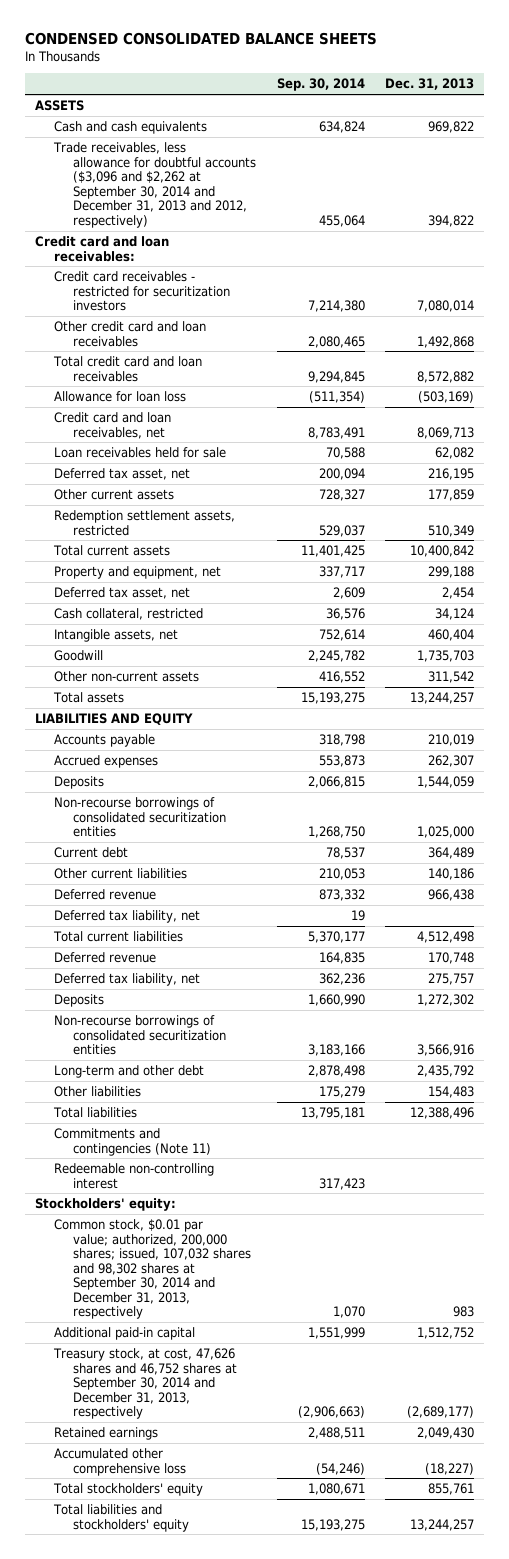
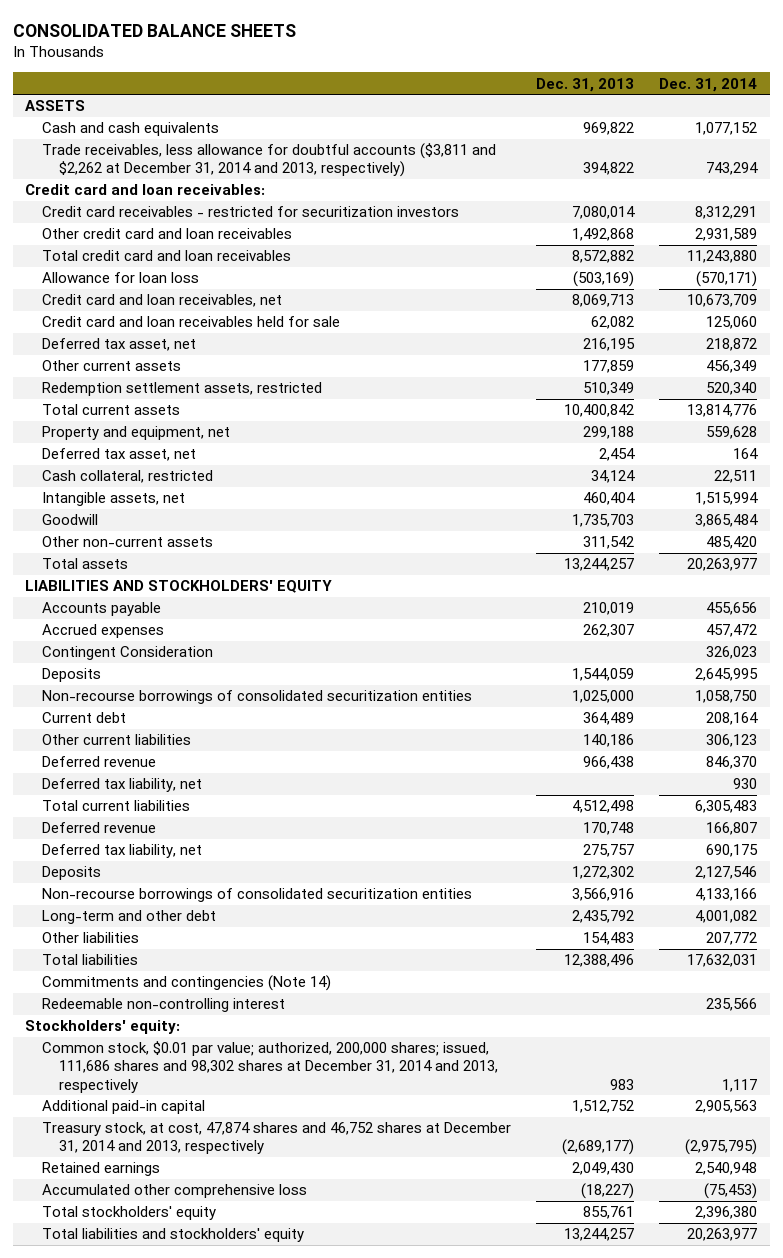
[24,32,377,46] CONDENSED CONSOLIDATED BALANCE SHEETS -> [12,23,296,37] CONSOLIDATED BALANCE SHEETS
[276,78,365,92] Sep. 30, 2014 -> none
none -> [659,77,758,92] Dec. 31, 2014
[53,141,257,228] Trade receivables, less allowance for doubtful accounts ($3,096 and $2,262 at September 30, 2014 and December 31, 2013 and 2012, respectively) -> [42,143,497,178] Trade receivables, less allowance for doubtful accounts ($3,811 and $2,262 at December 31, 2014 and 2013, respectively)
[54,446,227,458] Loan receivables held for sale -> [42,316,341,328] Credit card and loan receivables held for sale
[35,712,194,725] LIABILITIES AND EQUITY -> [25,580,333,594] LIABILITIES AND STOCKHOLDERS' EQUITY
none -> [42,646,214,661] Contingent Consideration
[54,1127,212,1156] Commitments and contingencies (Note 11) -> [42,975,332,992] Commitments and contingencies (Note 14)
[54,1218,252,1320] Common stock, $0.01 par value; authorized, 200,000 shares; issued, 107,032 shares and 98,302 shares at September 30, 2014 and December 31, 2013, respectively -> [42,1041,499,1093] Common stock, $0.01 par value; authorized, 200,000 shares; issued, 111,686 shares and 98,302 shares at December 31, 2014 and 2013, respectively
[53,1347,238,1420] Treasury stock, at cost, 47,626 shares and 46,752 shares at September 30, 2014 and December 31, 2013, respectively -> [42,1122,512,1155] Treasury stock, at cost, 47,874 shares and 46,752 shares at December 31, 2014 and 2013, respectively

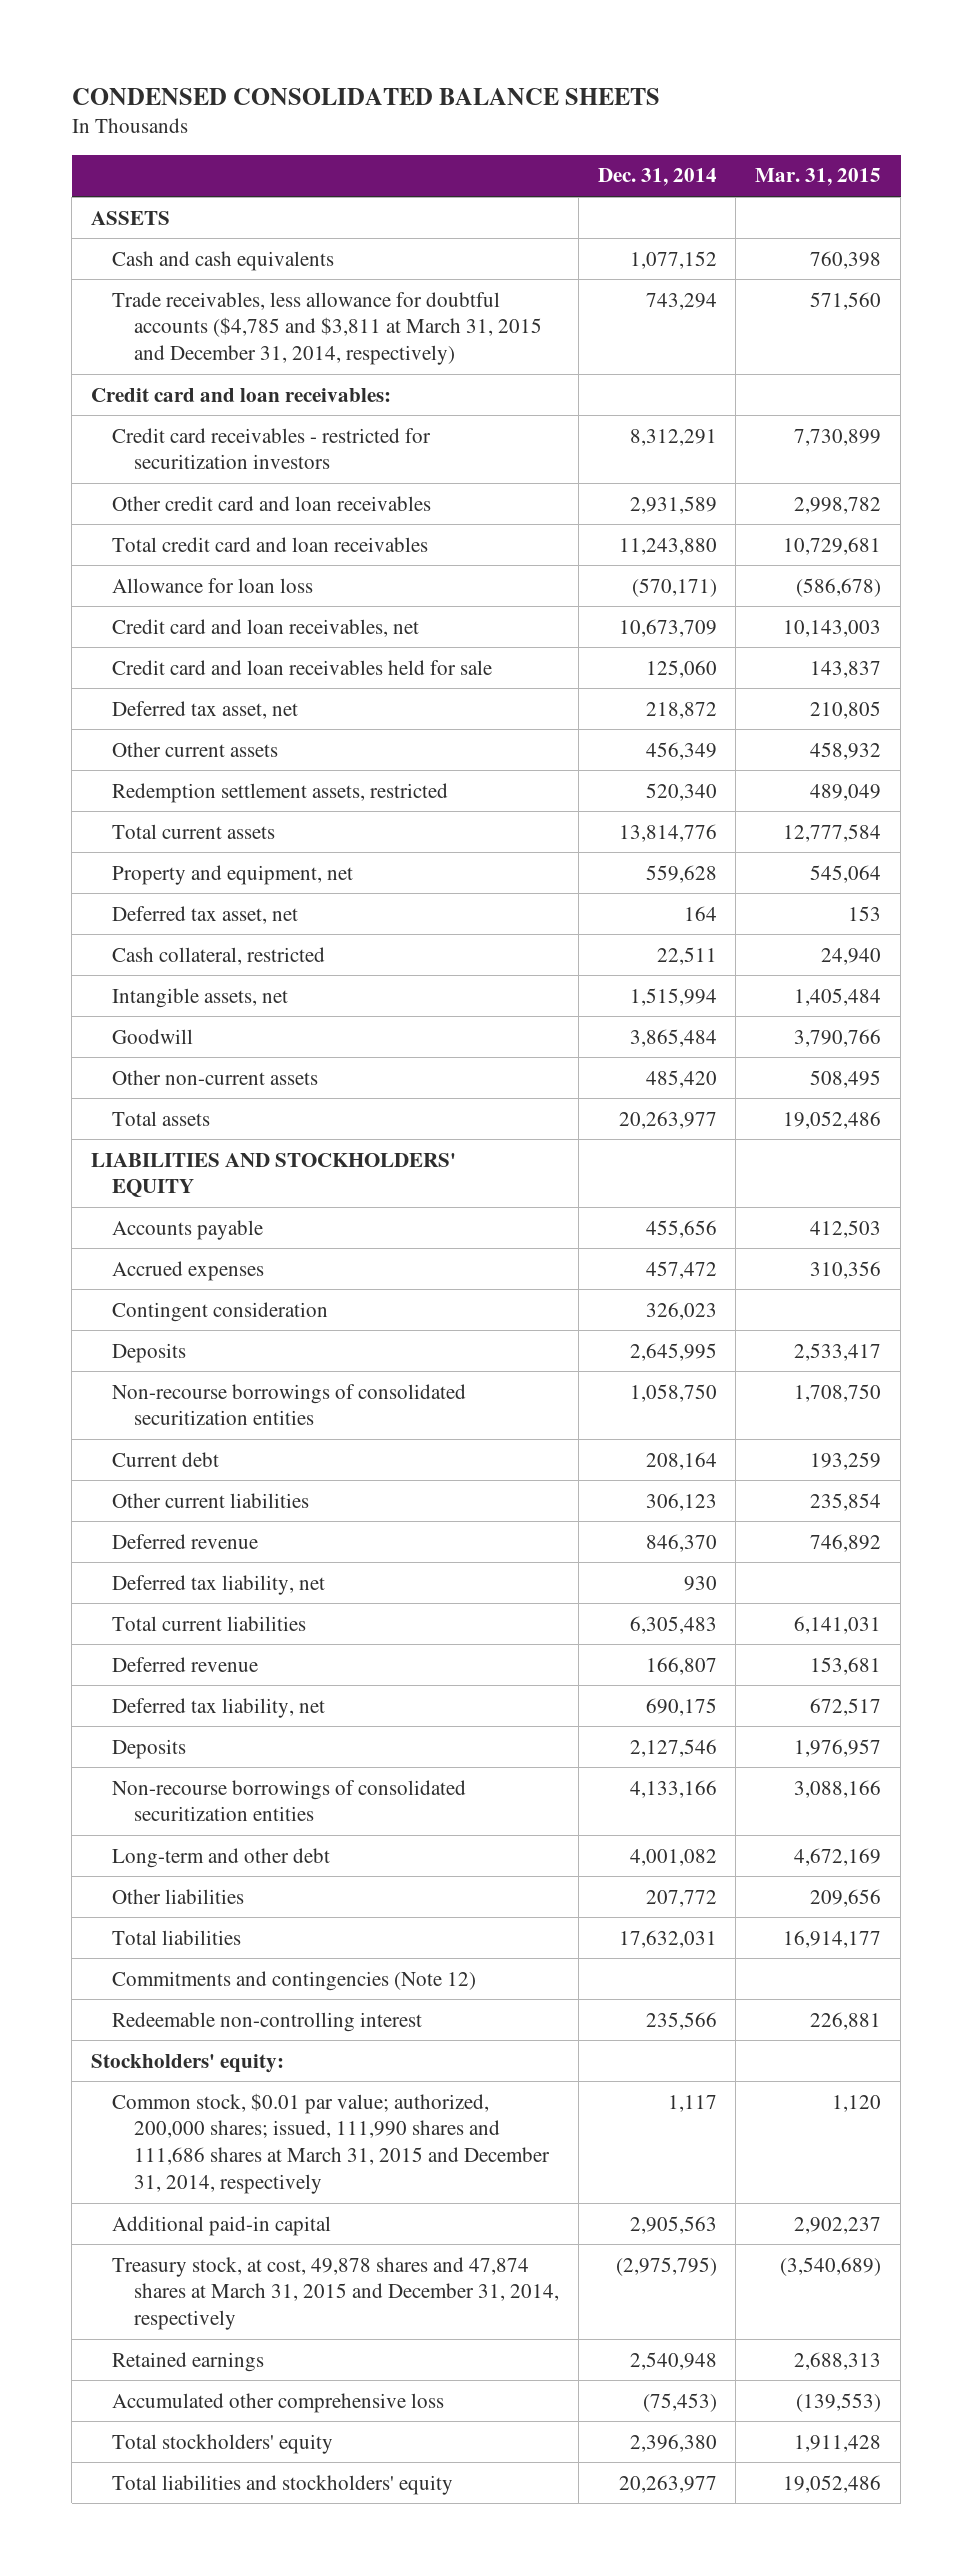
[12,23,296,37] CONSOLIDATED BALANCE SHEETS -> [71,87,660,105] CONDENSED CONSOLIDATED BALANCE SHEETS
[536,77,635,92] Dec. 31, 2013 -> none
none -> [755,168,882,187] Mar. 31, 2015
[42,143,497,178] Trade receivables, less allowance for doubtful accounts ($3,811 and $2,262 at December 31, 2014 and 2013, respectively) -> [112,291,542,366] Trade receivables, less allowance for doubtful accounts ($4,785 and $3,811 at March 31, 2015 and December 31, 2014, respectively)
[42,646,214,661] Contingent Consideration -> [112,1301,329,1322] Contingent consideration
[42,975,332,992] Commitments and contingencies (Note 14) -> [112,1970,477,1991] Commitments and contingencies (Note 12)
[42,1041,499,1093] Common stock, $0.01 par value; authorized, 200,000 shares; issued, 111,686 shares and 98,302 shares at December 31, 2014 and 2013, respectively -> [112,2092,550,2194] Common stock, $0.01 par value; authorized, 200,000 shares; issued, 111,990 shares and 111,686 shares at March 31, 2015 and December 31, 2014, respectively
[42,1122,512,1155] Treasury stock, at cost, 47,874 shares and 46,752 shares at December 31, 2014 and 2013, respectively -> [112,2256,559,2331] Treasury stock, at cost, 49,878 shares and 47,874 shares at March 31, 2015 and December 31, 2014, respectively

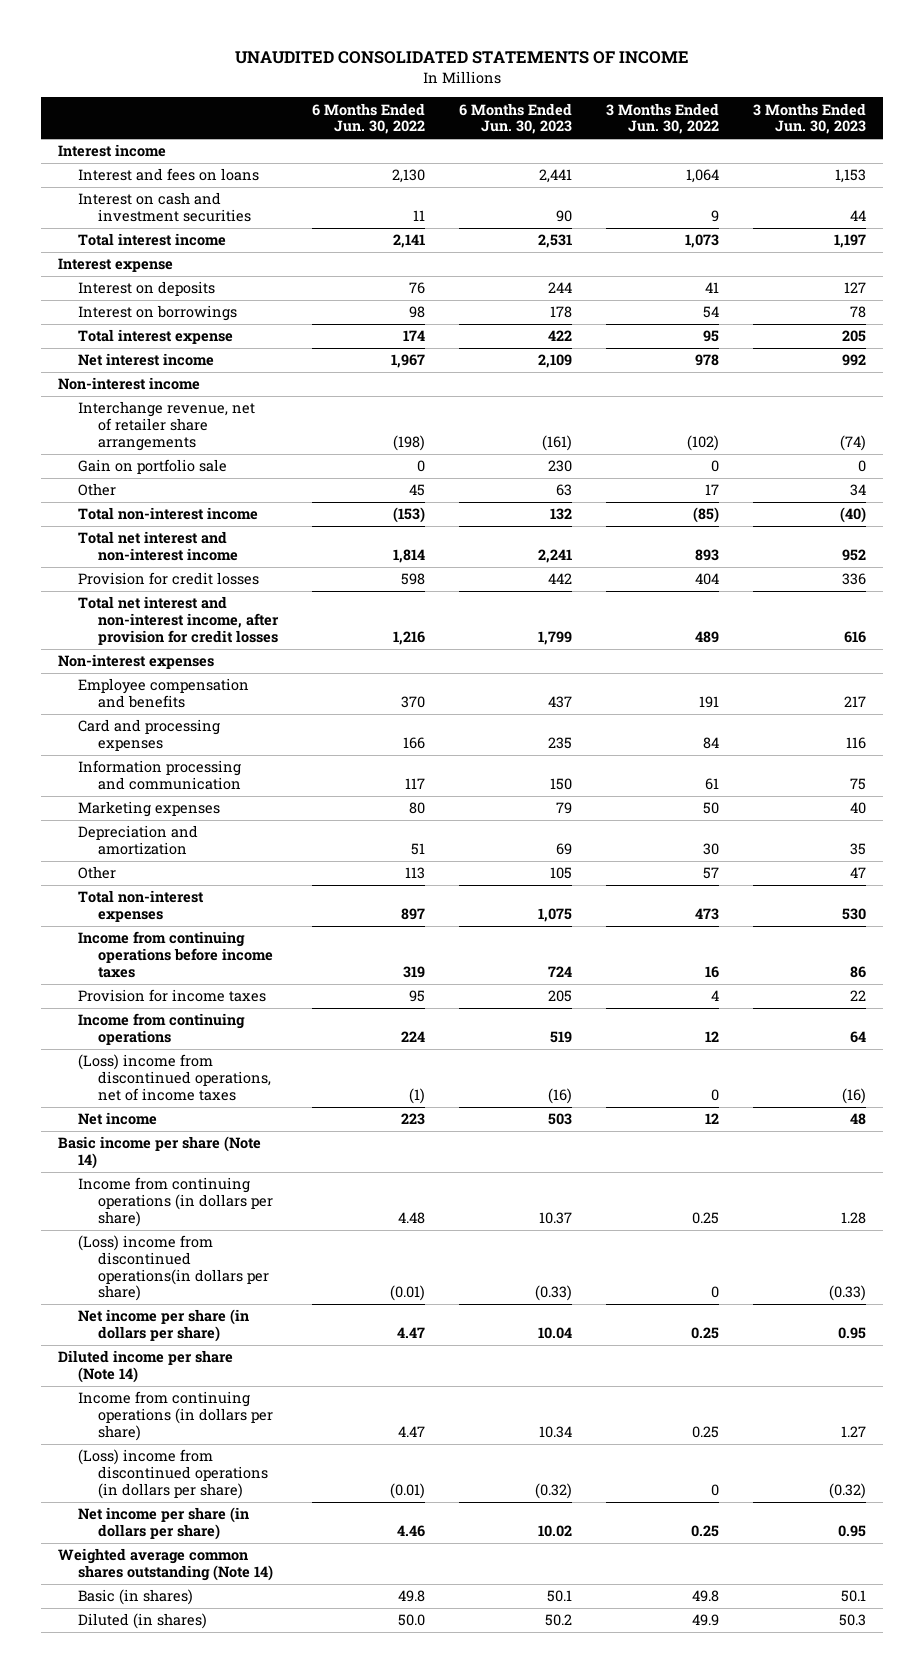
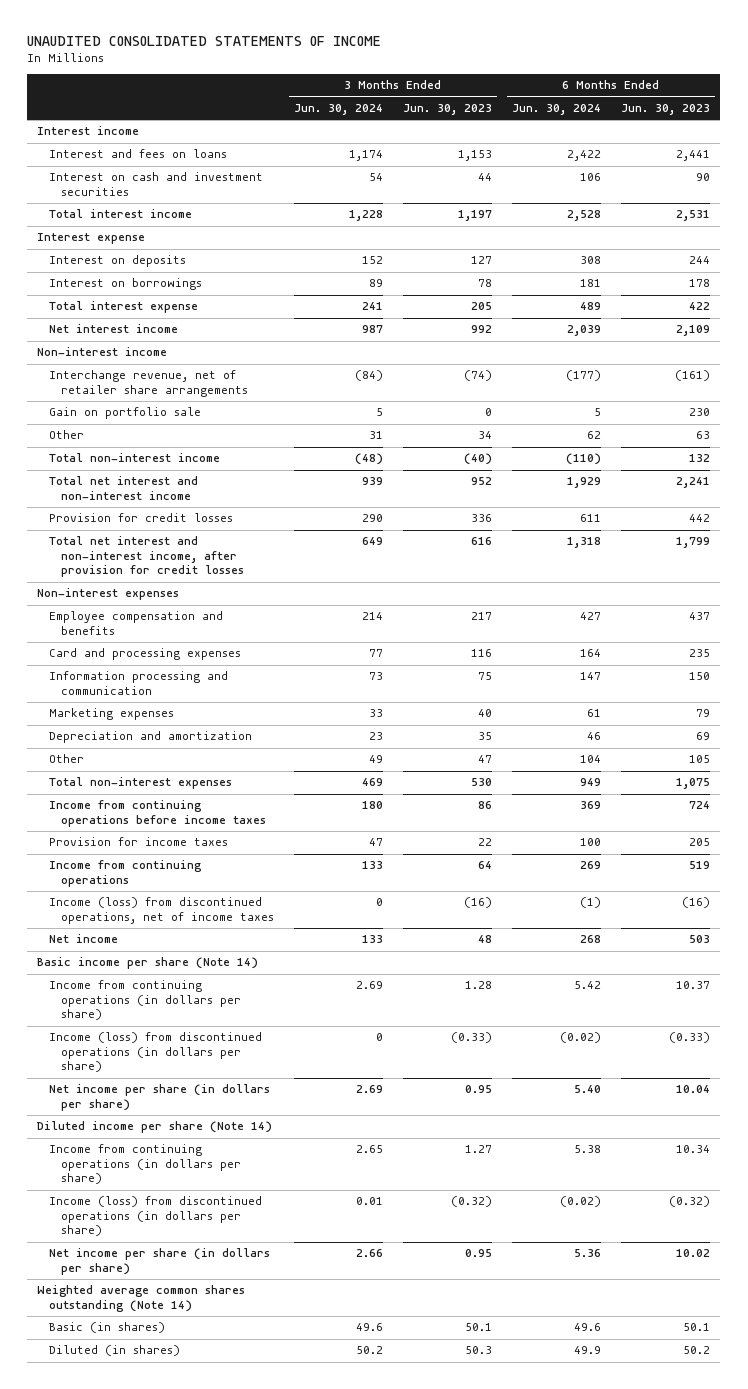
[312,102,426,135] 6 Months Ended Jun. 30, 2022 -> none
[605,102,719,135] 3 Months Ended Jun. 30, 2022 -> none
none -> [294,104,384,116] Jun. 30, 2024
none -> [512,104,602,116] Jun. 30, 2024
[78,1054,272,1101] (Loss) income from discontinued operations, net of income taxes -> [49,897,275,924] Income (loss) from discontinued operations, net of income taxes
[78,1235,270,1302] (Loss) income from discontinued operations(in dollars per share) -> [49,1032,263,1073] Income (loss) from discontinued operations (in dollars per share)
[78,1449,269,1499] (Loss) income from discontinued operations (in dollars per share) -> [49,1196,263,1237] Income (loss) from discontinued operations (in dollars per share)

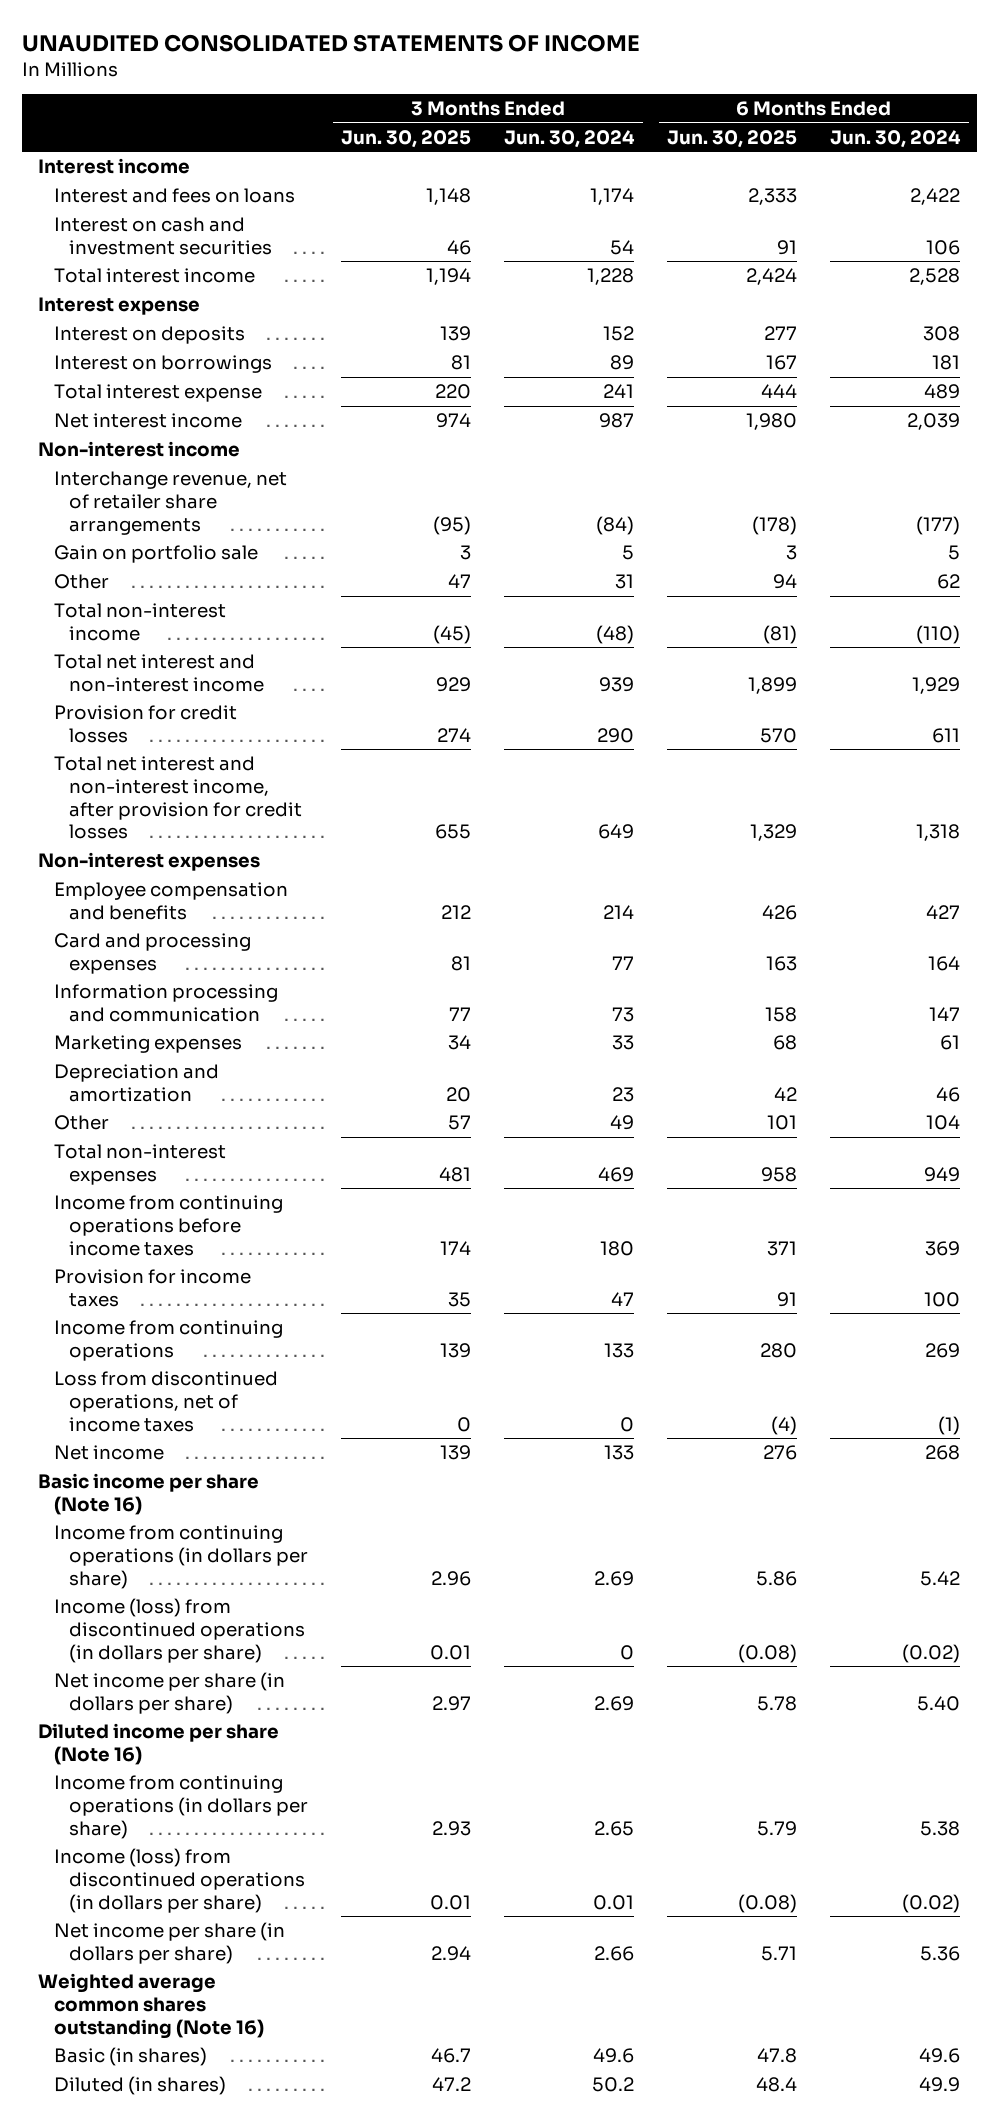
[403,104,493,116] Jun. 30, 2023 -> none
[621,104,711,116] Jun. 30, 2023 -> none
none -> [341,129,472,148] Jun. 30, 2025
none -> [667,129,798,148] Jun. 30, 2025
[49,897,275,924] Income (loss) from discontinued operations, net of income taxes -> [53,1371,278,1432] Loss from discontinued operations, net of income taxes
[37,957,259,970] Basic income per share (Note 14) -> [38,1473,260,1515] Basic income per share (Note 16)
[37,1121,273,1134] Diluted income per share (Note 14) -> [38,1723,280,1765] Diluted income per share (Note 16)
[37,1285,246,1312] Weighted average common shares outstanding (Note 14) -> [38,1973,264,2039] Weighted average common shares outstanding (Note 16)

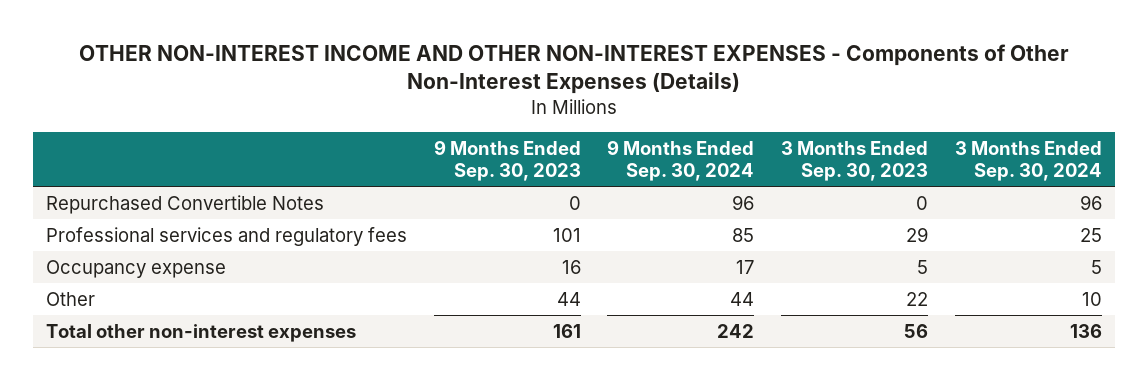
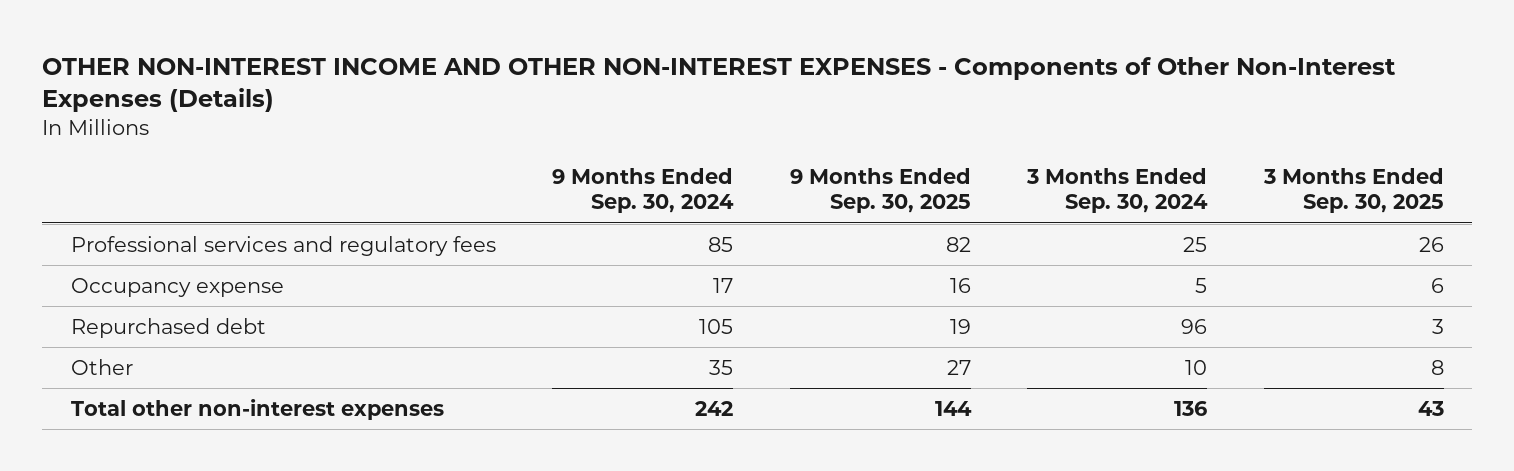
[433,140,581,181] 9 Months Ended Sep. 30, 2023 -> none
[781,141,929,181] 3 Months Ended Sep. 30, 2023 -> none
none -> [789,167,971,214] 9 Months Ended Sep. 30, 2025
none -> [1262,167,1444,214] 3 Months Ended Sep. 30, 2025
[45,194,324,214] Repurchased Convertible Notes -> none
none -> [70,317,266,338] Repurchased debt
[730,291,755,306] 44 -> [709,359,734,375] 35

